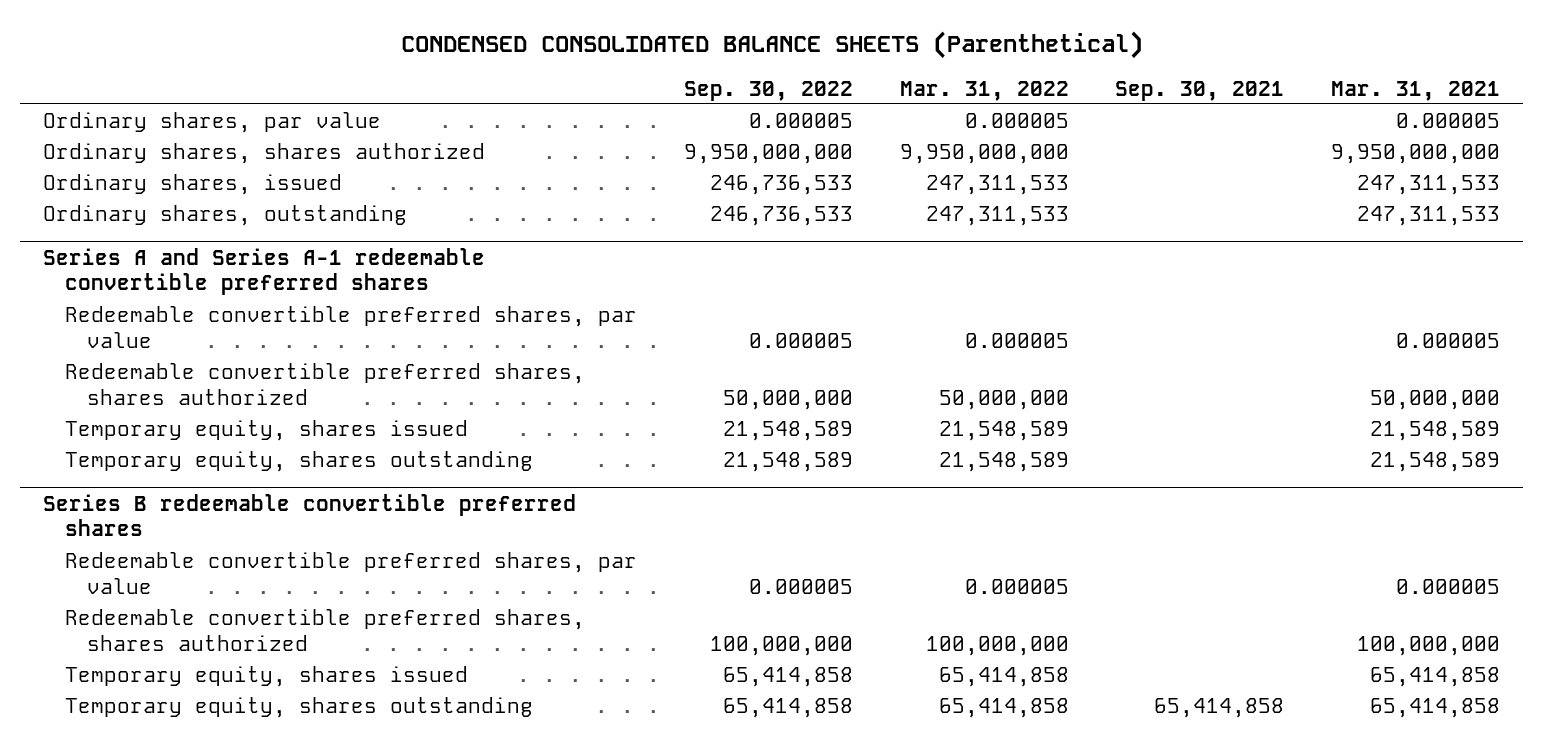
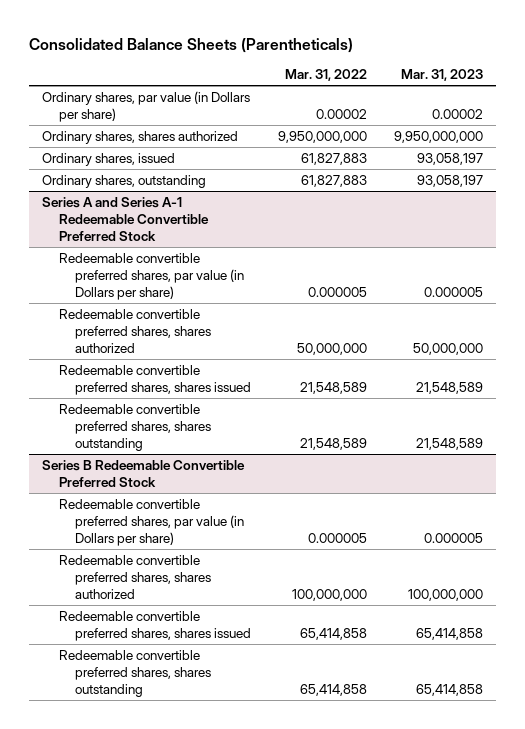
[400,30,1143,59] CONDENSED CONSOLIDATED BALANCE SHEETS (Parenthetical) -> [28,37,353,53] Consolidated Balance Sheets (Parentheticals)
[683,80,853,101] Sep. 30, 2022 -> none
[1115,80,1285,101] Sep. 30, 2021 -> none
[1330,80,1500,101] Mar. 31, 2021 -> none
none -> [400,69,483,82] Mar. 31, 2023
[43,111,382,133] Ordinary shares, par value -> [42,90,251,123] Ordinary shares, par value (in Dollars per share)
[964,112,1069,128] 0.000005 -> [315,109,367,120] 0.00002
[925,174,1069,195] 247,311,533 -> [300,152,367,165] 61,827,883
[925,205,1069,226] 247,311,533 -> [300,174,367,187] 61,827,883
[43,247,486,296] Series A and Series A-1 redeemable convertible preferred shares -> [42,196,209,242] Series A and Series A-1 Redeemable Convertible Preferred Stock
[65,305,638,348] Redeemable convertible preferred shares, par value -> [58,252,245,301] Redeemable convertible preferred shares, par value (in Dollars per share)
[65,419,469,441] Temporary equity, shares issued -> [58,364,252,396] Redeemable convertible preferred shares, shares issued
[65,450,534,472] Temporary equity, shares outstanding -> [58,403,212,452] Redeemable convertible preferred shares, shares outstanding
[43,493,577,537] Series B redeemable convertible preferred shares -> [42,459,246,488] Series B Redeemable Convertible Preferred Stock
[65,551,638,594] Redeemable convertible preferred shares, par value -> [58,498,245,547] Redeemable convertible preferred shares, par value (in Dollars per share)
[65,665,469,687] Temporary equity, shares issued -> [58,610,252,642] Redeemable convertible preferred shares, shares issued
[65,696,534,718] Temporary equity, shares outstanding -> [58,649,212,698] Redeemable convertible preferred shares, shares outstanding

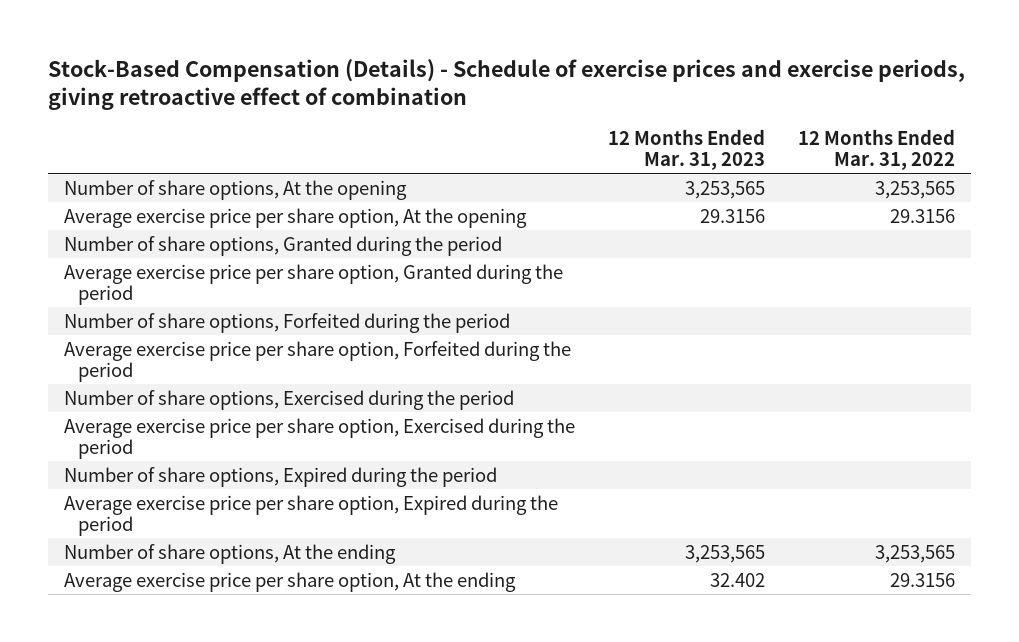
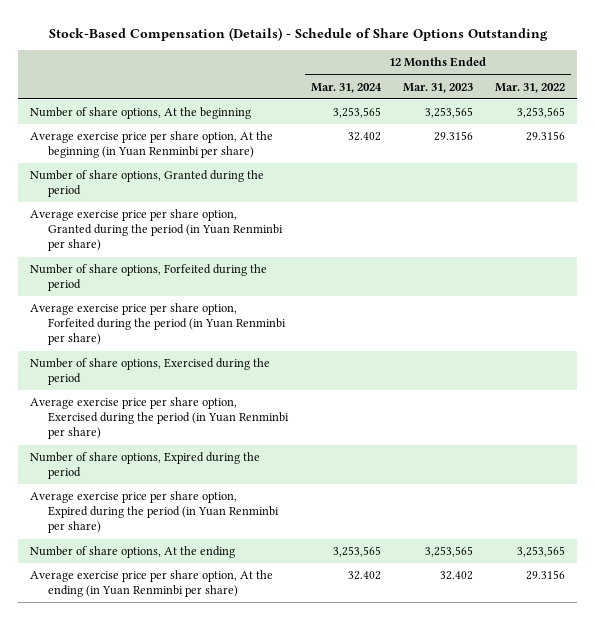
[47,58,965,111] Stock-Based Compensation (Details) - Schedule of exercise prices and exercise periods, giving retroactive effect of combination -> [48,26,548,41] Stock-Based Compensation (Details) - Schedule of Share Options Outstanding
none -> [310,82,382,93] Mar. 31, 2024
[64,179,408,200] Number of share options, At the opening -> [29,107,251,120] Number of share options, At the beginning
[64,207,528,228] Average exercise price per share option, At the opening -> [29,131,273,159] Average exercise price per share option, At the beginning (in Yuan Renminbi per share)
[64,263,564,306] Average exercise price per share option, Granted during the period -> [29,209,284,252] Average exercise price per share option, Granted during the period (in Yuan Renminbi per share)
[64,340,572,383] Average exercise price per share option, Forfeited during the period -> [29,303,287,346] Average exercise price per share option, Forfeited during the period (in Yuan Renminbi per share)
[64,417,576,460] Average exercise price per share option, Exercised during the period -> [29,397,290,440] Average exercise price per share option, Exercised during the period (in Yuan Renminbi per share)
[64,494,559,537] Average exercise price per share option, Expired during the period -> [29,491,280,534] Average exercise price per share option, Expired during the period (in Yuan Renminbi per share)
[64,571,517,592] Average exercise price per share option, At the ending -> [29,570,273,598] Average exercise price per share option, At the ending (in Yuan Renminbi per share)

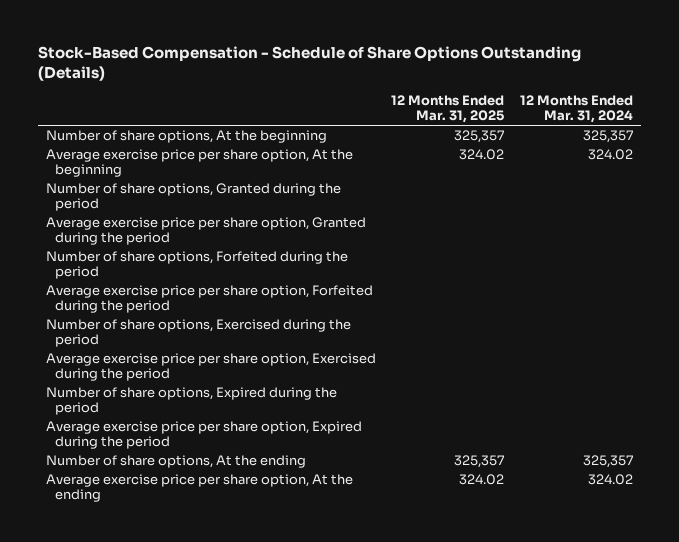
[48,26,548,41] Stock-Based Compensation (Details) - Schedule of Share Options Outstanding -> [37,45,581,81] Stock-Based Compensation - Schedule of Share Options Outstanding (Details)
[403,82,474,93] Mar. 31, 2023 -> none
[495,82,566,93] Mar. 31, 2022 -> none
none -> [391,95,505,124] 12 Months Ended Mar. 31, 2025
[332,107,381,119] 3,253,565 -> [582,130,633,144] 325,357
[29,131,273,159] Average exercise price per share option, At the beginning (in Yuan Renminbi per share) -> [45,149,353,178] Average exercise price per share option, At the beginning
[347,132,381,142] 32.402 -> [587,149,633,161] 324.02
[29,209,284,252] Average exercise price per share option, Granted during the period (in Yuan Renminbi per share) -> [45,217,366,246] Average exercise price per share option, Granted during the period
[29,303,287,346] Average exercise price per share option, Forfeited during the period (in Yuan Renminbi per share) -> [45,285,373,314] Average exercise price per share option, Forfeited during the period
[29,397,290,440] Average exercise price per share option, Exercised during the period (in Yuan Renminbi per share) -> [45,353,376,382] Average exercise price per share option, Exercised during the period
[29,491,280,534] Average exercise price per share option, Expired during the period (in Yuan Renminbi per share) -> [45,421,362,450] Average exercise price per share option, Expired during the period
[332,546,381,558] 3,253,565 -> [582,455,633,469] 325,357
[29,570,273,598] Average exercise price per share option, At the ending (in Yuan Renminbi per share) -> [45,474,353,503] Average exercise price per share option, At the ending
[347,571,381,581] 32.402 -> [587,474,633,486] 324.02

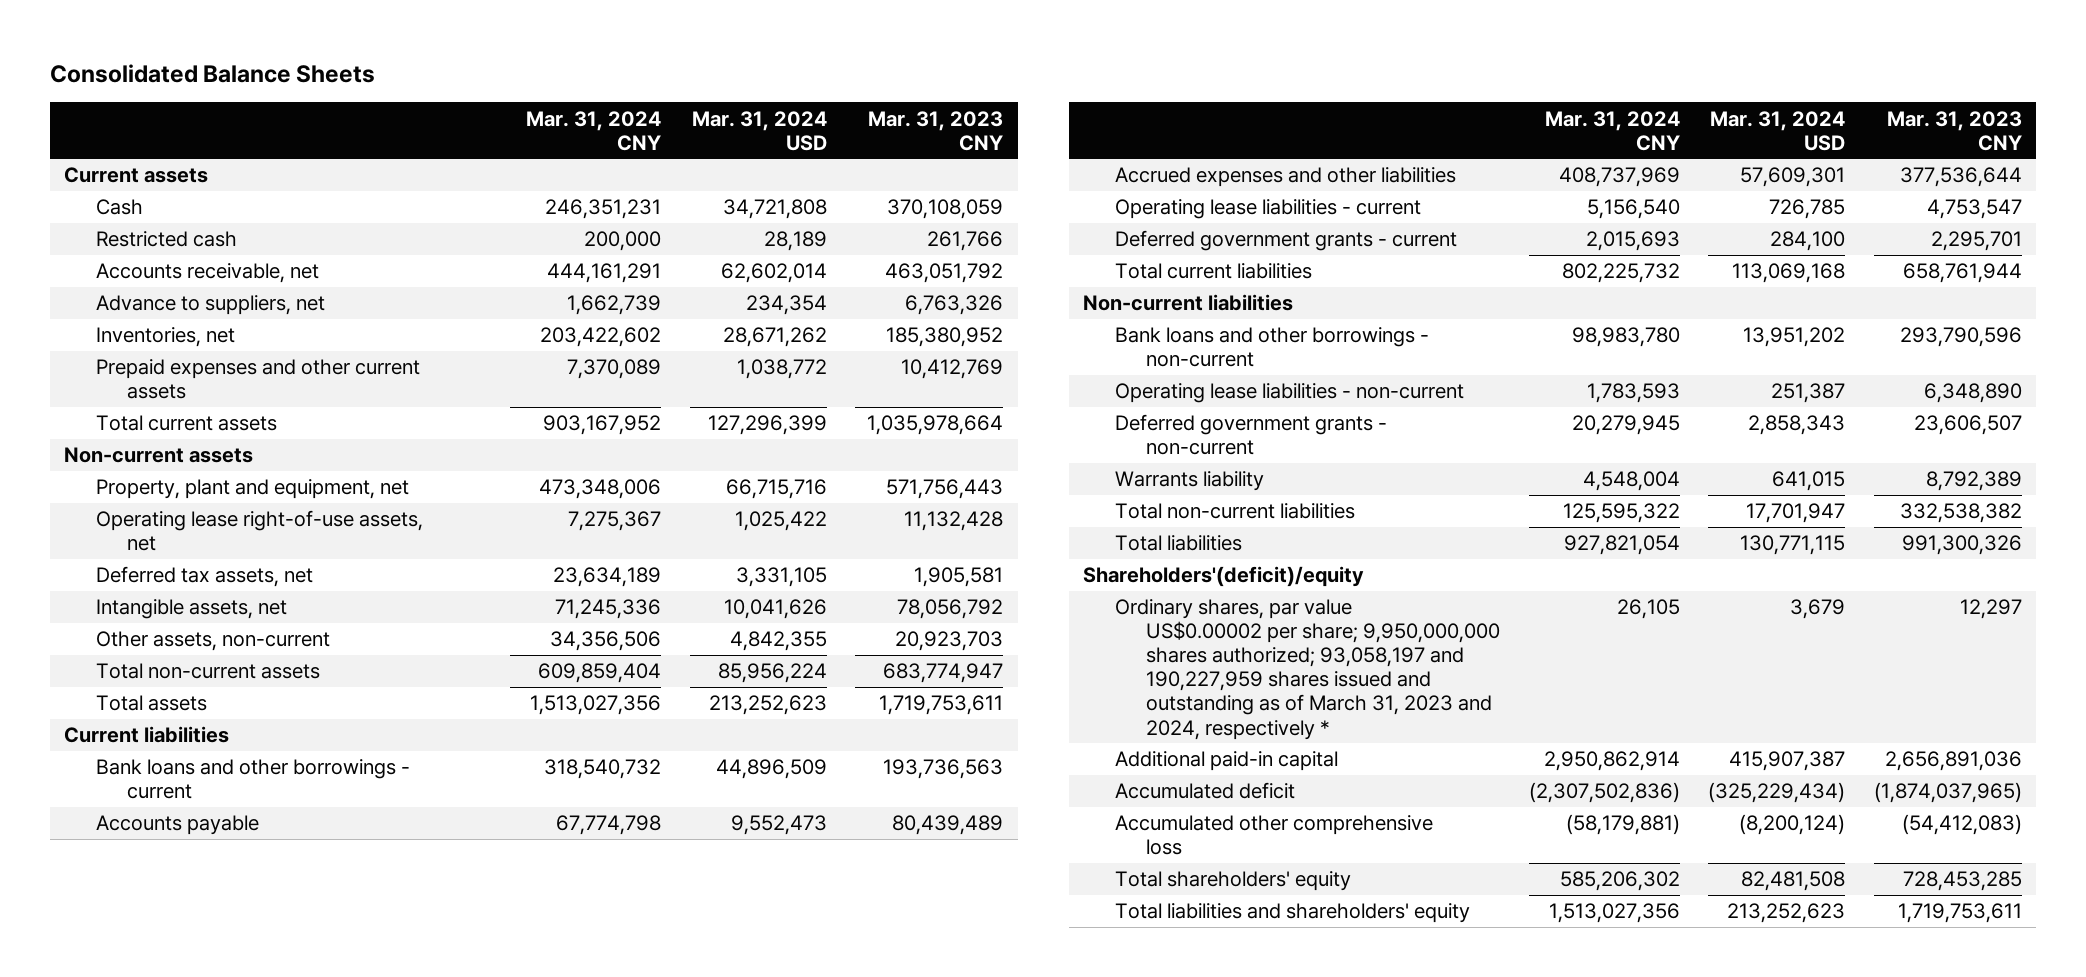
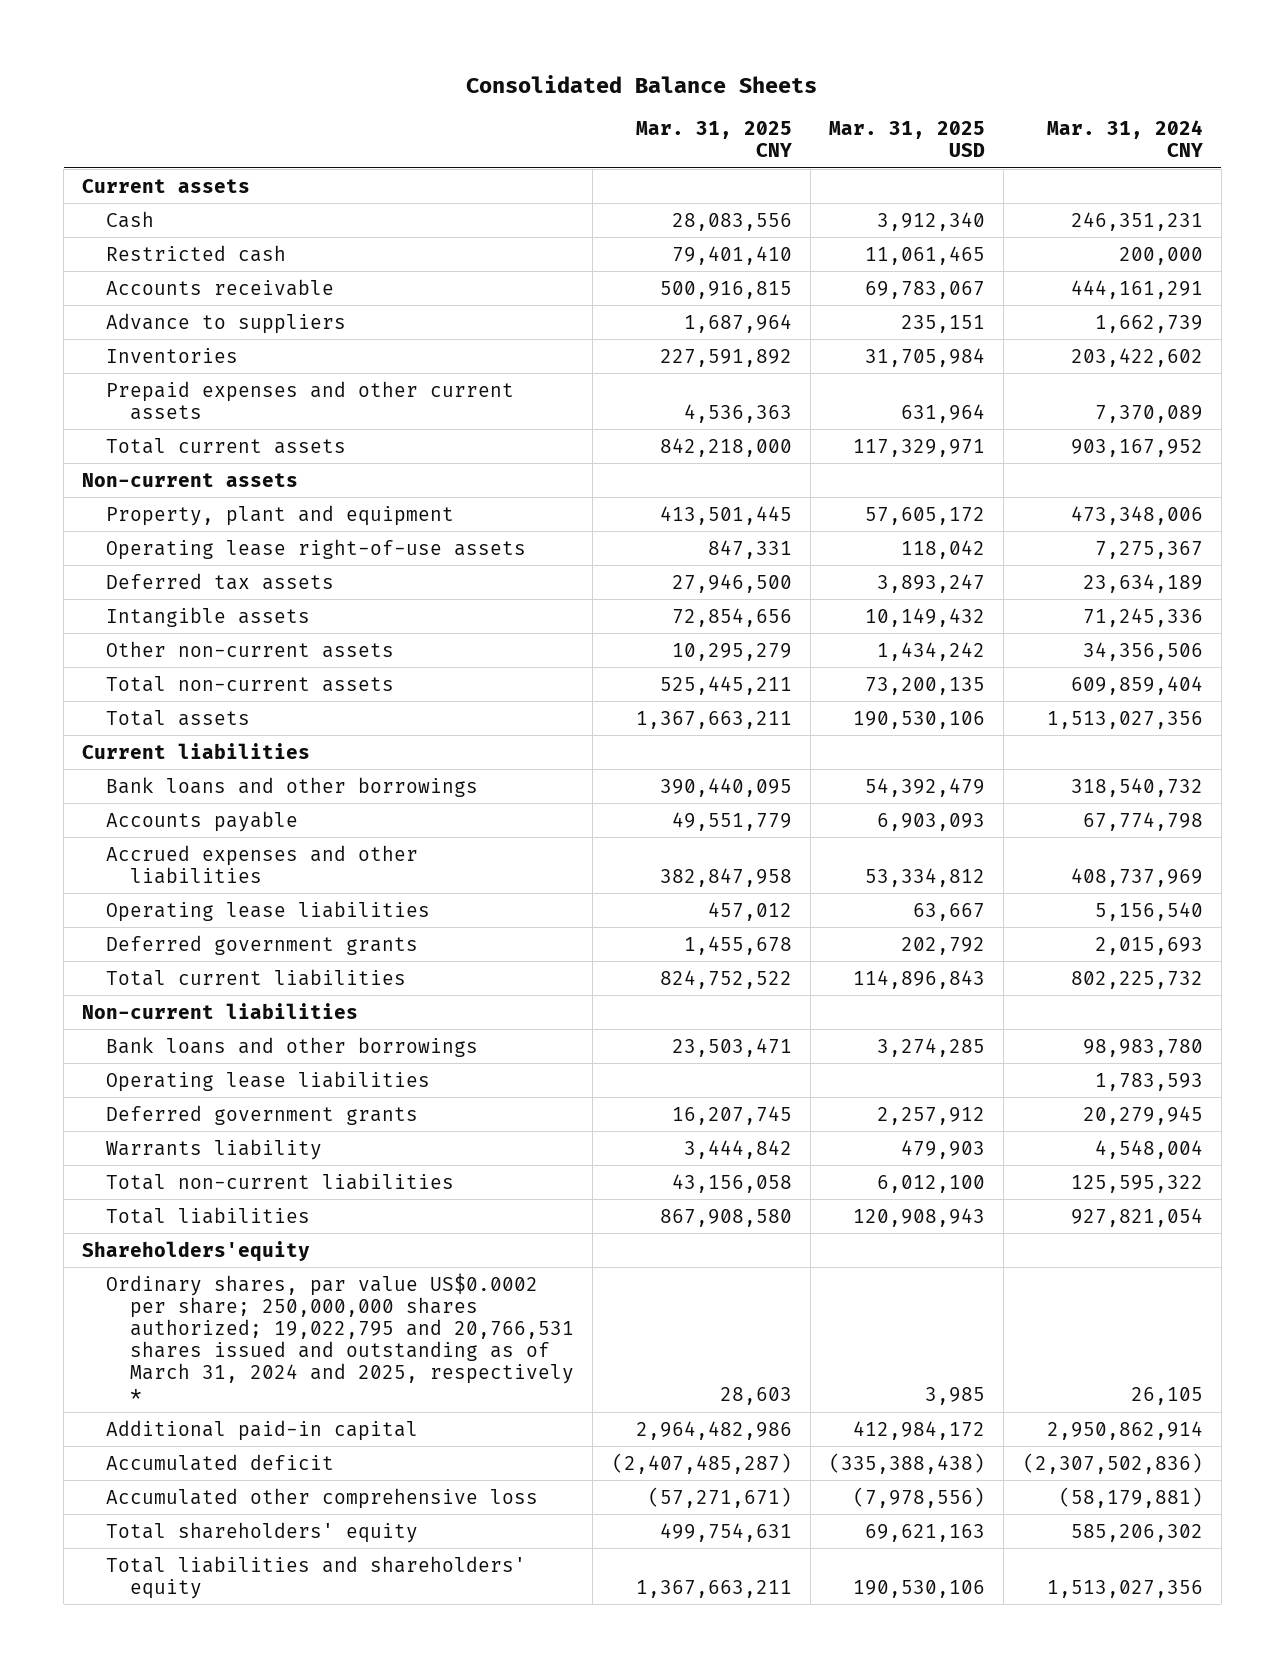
[691,110,827,151] Mar. 31, 2024 USD -> none
[868,110,1004,151] Mar. 31, 2023 CNY -> none
none -> [635,121,792,158] Mar. 31, 2025 CNY
none -> [829,121,986,158] Mar. 31, 2025 USD
[95,263,319,284] Accounts receivable, net -> [106,278,335,296] Accounts receivable
[95,295,325,316] Advance to suppliers, net -> [106,312,347,334] Advance to suppliers
[95,327,235,348] Inventories, net -> [106,347,239,363] Inventories
[95,479,409,500] Property, plant and equipment, net -> [106,504,455,526] Property, plant and equipment
[95,510,423,552] Operating lease right-of-use assets, net -> [106,538,527,560] Operating lease right-of-use assets
[95,566,313,588] Deferred tax assets, net -> [106,572,335,590] Deferred tax assets
[95,599,287,620] Intangible assets, net -> [106,606,311,627] Intangible assets
[95,631,330,652] Other assets, non-current -> [106,640,395,658] Other non-current assets
[95,759,410,800] Bank loans and other borrowings - current -> [106,776,479,797] Bank loans and other borrowings
[1114,199,1421,220] Operating lease liabilities - current -> [106,900,431,922] Operating lease liabilities
[1114,230,1457,252] Deferred government grants - current -> [106,934,419,955] Deferred government grants
[1114,327,1429,368] Bank loans and other borrowings - non-current -> [106,1036,479,1057] Bank loans and other borrowings
[1114,383,1464,404] Operating lease liabilities - non-current -> [106,1070,431,1092] Operating lease liabilities
[1114,414,1387,456] Deferred government grants - non-current -> [106,1104,419,1125] Deferred government grants
[1083,566,1365,588] Shareholders'(deficit)/equity -> [82,1240,311,1262] Shareholders'equity
[1114,599,1501,740] Ordinary shares, par value US$0.00002 per share; 9,950,000,000 shares authorized; 93,058,197 and 190,227,959 shares issued and outstanding as of March 31, 2023 and 2024, respectively * -> [106,1272,575,1402] Ordinary shares, par value US$0.0002 per share; 250,000,000 shares authorized; 19,022,795 and 20,766,531 shares issued and outstanding as of March 31, 2024 and 2025, respectively *

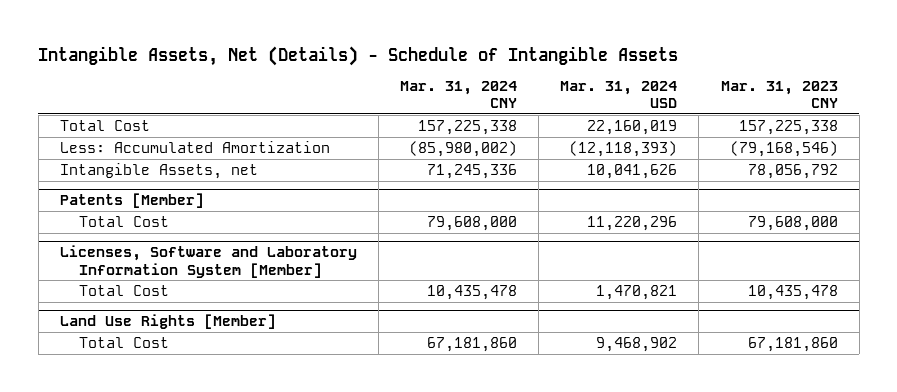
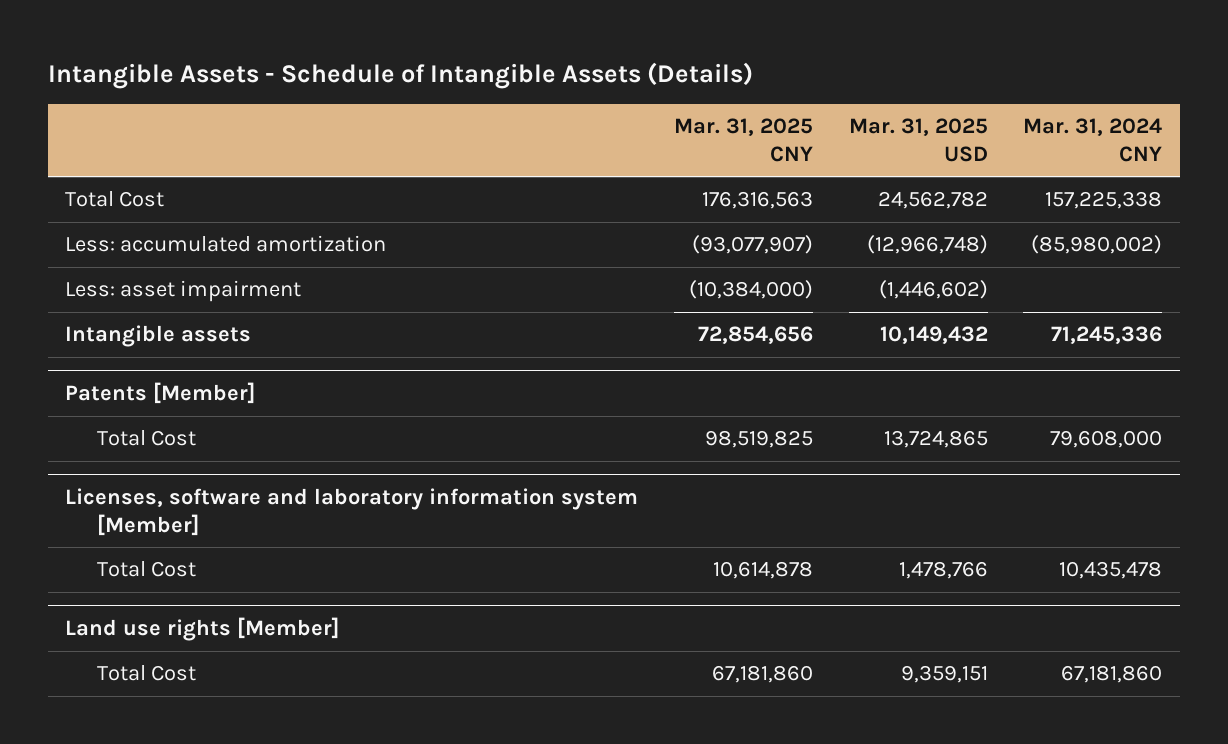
[38,45,679,66] Intangible Assets, Net (Details) - Schedule of Intangible Assets -> [47,61,753,89] Intangible Assets - Schedule of Intangible Assets (Details)
[560,80,678,109] Mar. 31, 2024 USD -> none
[720,80,838,109] Mar. 31, 2023 CNY -> none
none -> [674,118,814,162] Mar. 31, 2025 CNY
none -> [848,118,988,162] Mar. 31, 2025 USD
[59,140,330,153] Less: Accumulated Amortization -> [65,235,387,253] Less: accumulated amortization
none -> [65,280,302,303] Less: asset impairment
[59,162,258,179] Intangible Assets, net -> [65,325,252,348] Intangible assets
[59,245,357,278] Licenses, Software and Laboratory Information System [Member] -> [65,488,639,536] Licenses, software and laboratory information system [Member]
[59,314,276,330] Land Use Rights [Member] -> [65,617,340,642] Land use rights [Member]

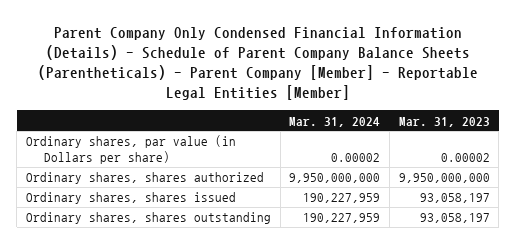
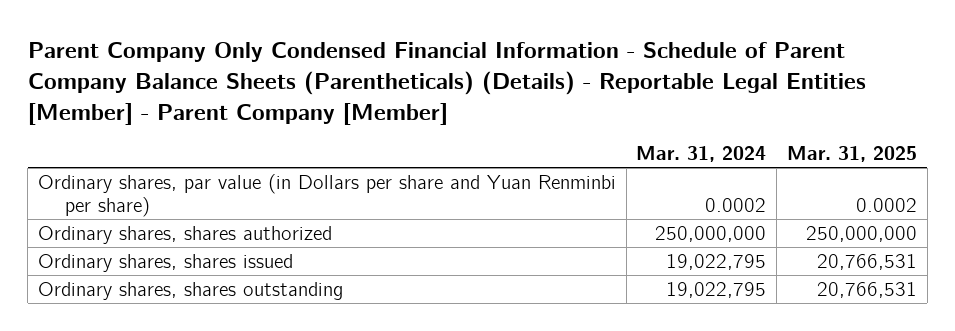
[37,26,478,101] Parent Company Only Condensed Financial Information (Details) - Schedule of Parent Company Balance Sheets (Parentheticals) - Parent Company [Member] - Reportable Legal Entities [Member] -> [27,42,866,125] Parent Company Only Condensed Financial Information - Schedule of Parent Company Balance Sheets (Parentheticals) (Details) - Reportable Legal Entities [Member] - Parent Company [Member]
[398,116,490,127] Mar. 31, 2023 -> none
none -> [786,146,917,163] Mar. 31, 2025
[25,135,236,165] Ordinary shares, par value (in Dollars per share) -> [37,173,616,218] Ordinary shares, par value (in Dollars per share and Yuan Renminbi per share)
[331,153,381,163] 0.00002 -> [705,198,767,213] 0.0002
[289,173,381,184] 9,950,000,000 -> [655,225,767,242] 250,000,000
[303,193,381,204] 190,227,959 -> [666,253,767,270] 19,022,795
[303,213,381,224] 190,227,959 -> [666,281,767,298] 19,022,795

